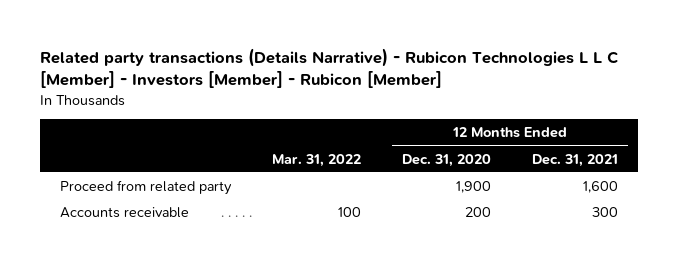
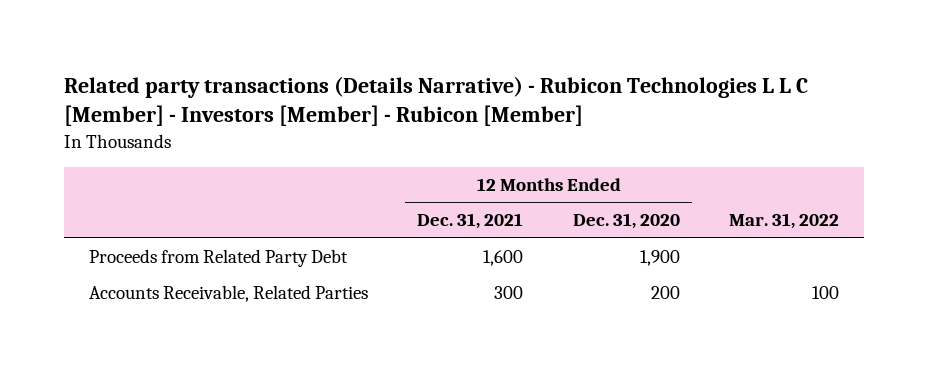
[60,180,233,196] Proceed from related party -> [88,249,348,268] Proceeds from Related Party Debt
[60,207,190,219] Accounts receivable -> [88,285,368,303] Accounts Receivable, Related Parties

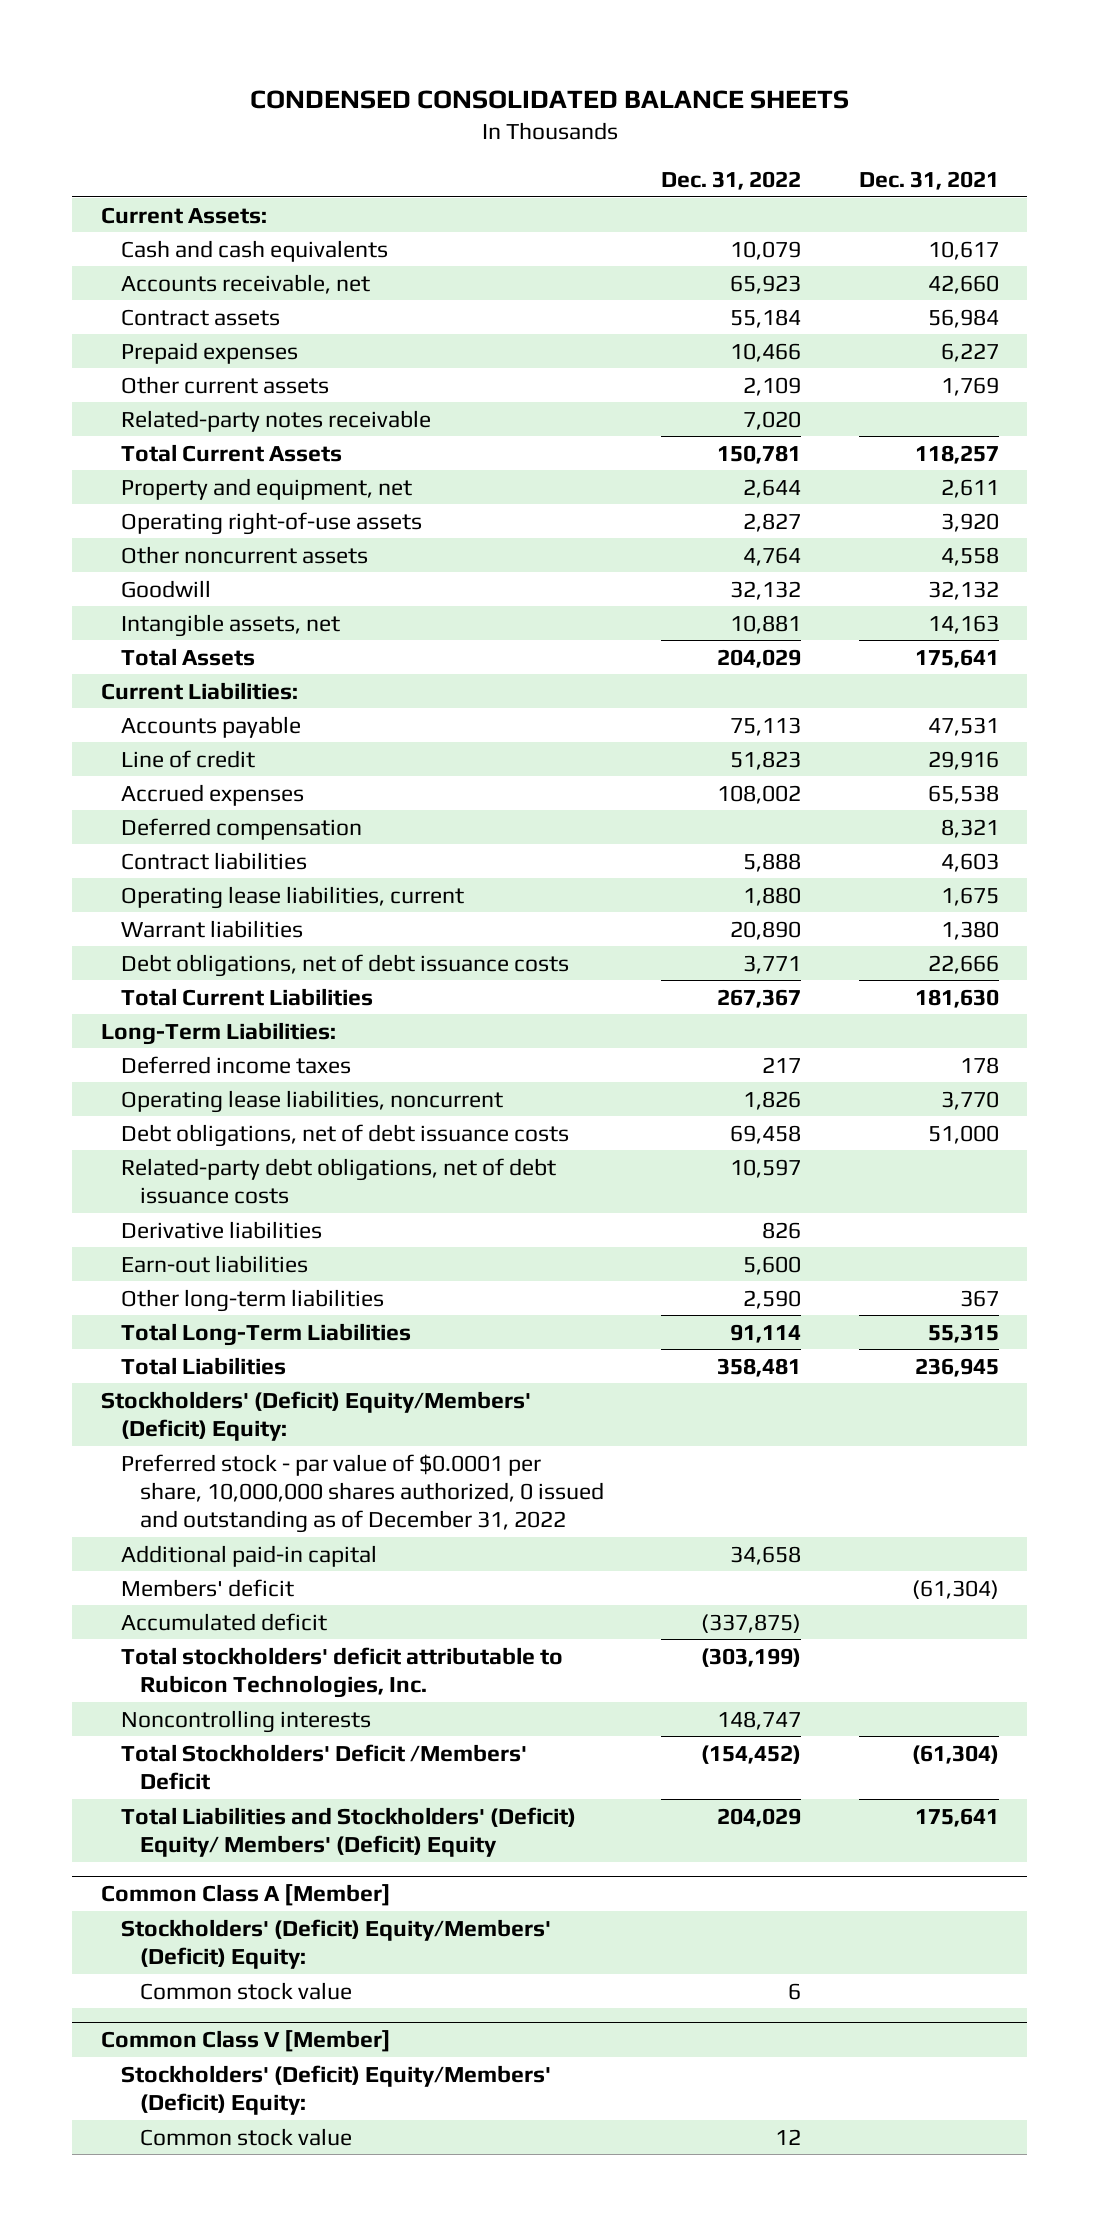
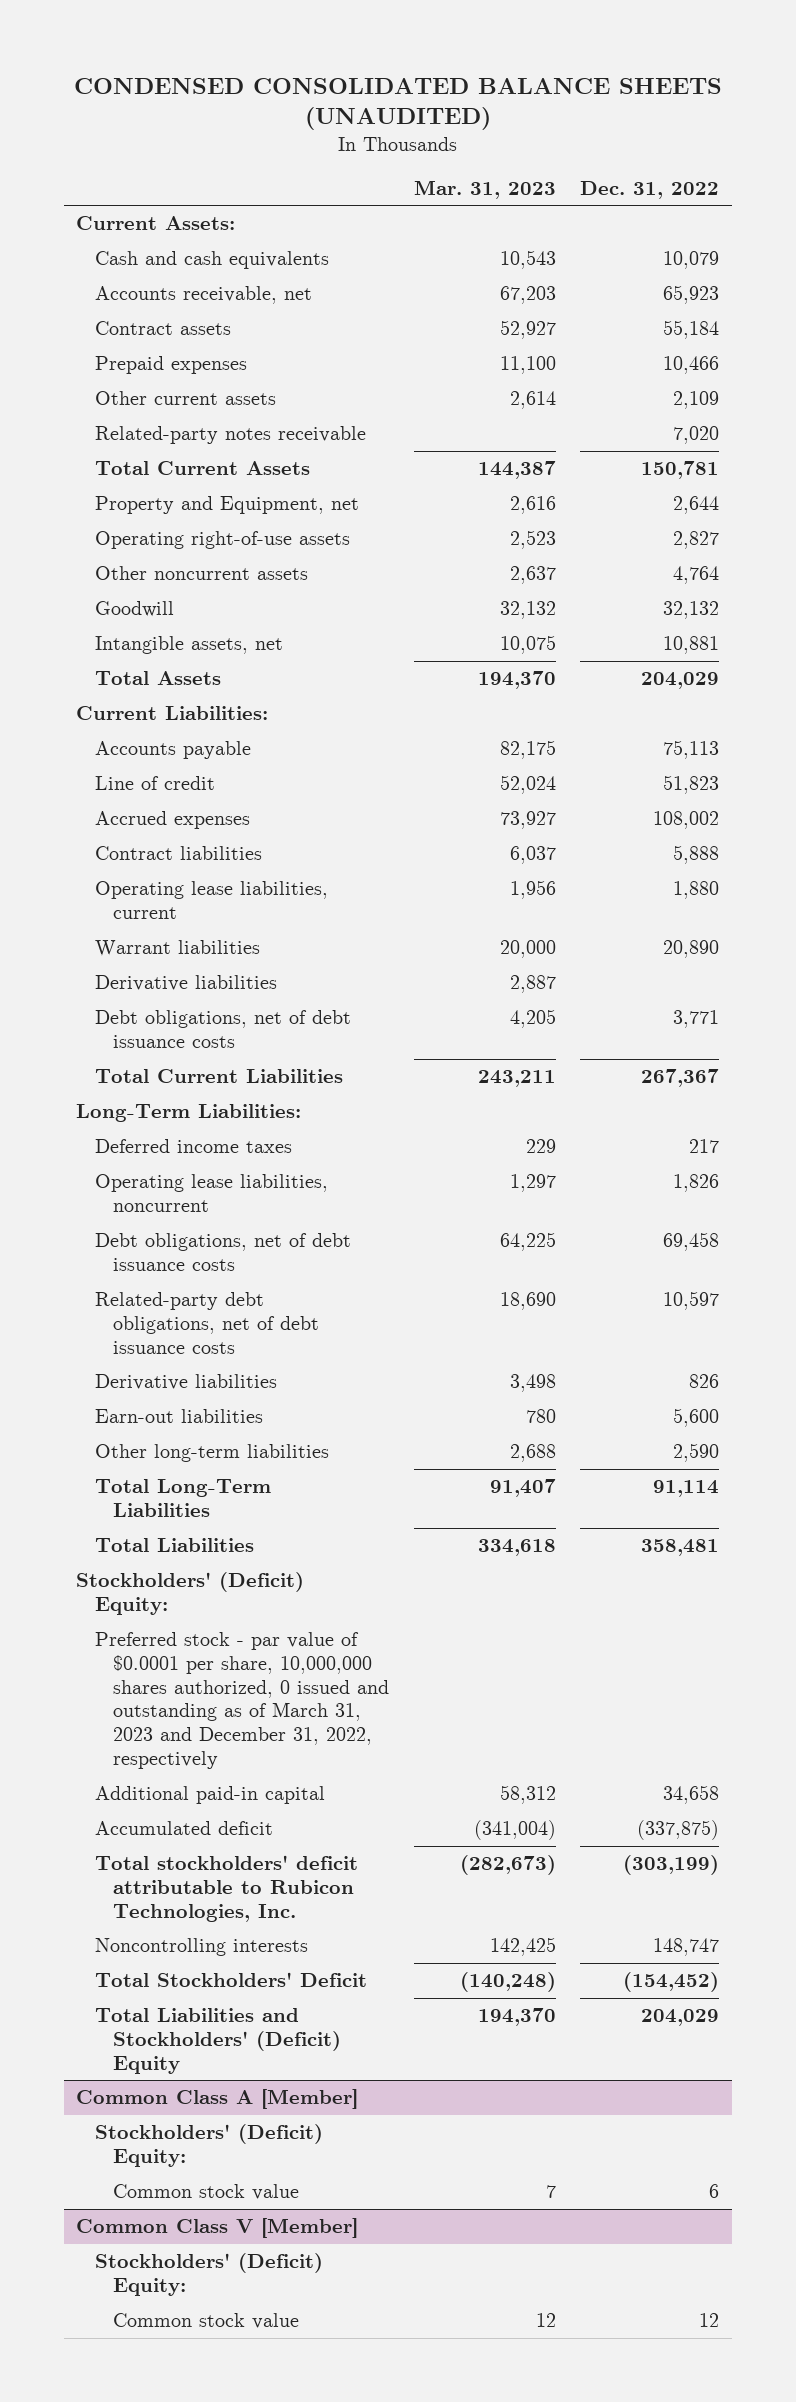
[249,90,849,110] CONDENSED CONSOLIDATED BALANCE SHEETS -> [73,78,722,131] CONDENSED CONSOLIDATED BALANCE SHEETS (UNAUDITED)
[858,171,999,191] Dec. 31, 2021 -> none
none -> [413,179,556,199] Mar. 31, 2023
[120,477,412,500] Property and equipment, net -> [94,496,359,515] Property and Equipment, net
[120,817,362,840] Deferred compensation -> none
none -> [94,975,277,992] Derivative liabilities
[101,1390,532,1442] Stockholders' (Deficit) Equity/Members' (Deficit) Equity: -> [76,1572,305,1615] Stockholders' (Deficit) Equity:
[120,1453,605,1534] Preferred stock - par value of $0.0001 per share, 10,000,000 shares authorized, 0 issued and outstanding as of December 31, 2022 -> [94,1632,390,1769] Preferred stock - par value of $0.0001 per share, 10,000,000 shares authorized, 0 issued and outstanding as of March 31, 2023 and December 31, 2022, respectively
[120,1578,294,1597] Members' deficit -> none
[120,1743,527,1791] Total Stockholders' Deficit /Members' Deficit -> [94,1972,367,1988] Total Stockholders' Deficit
[120,1806,576,1858] Total Liabilities and Stockholders' (Deficit) Equity/ Members' (Deficit) Equity -> [94,2008,342,2074] Total Liabilities and Stockholders' (Deficit) Equity
[120,1918,551,1970] Stockholders' (Deficit) Equity/Members' (Deficit) Equity: -> [94,2124,323,2167] Stockholders' (Deficit) Equity:
[120,2064,551,2116] Stockholders' (Deficit) Equity/Members' (Deficit) Equity: -> [94,2253,323,2296] Stockholders' (Deficit) Equity:

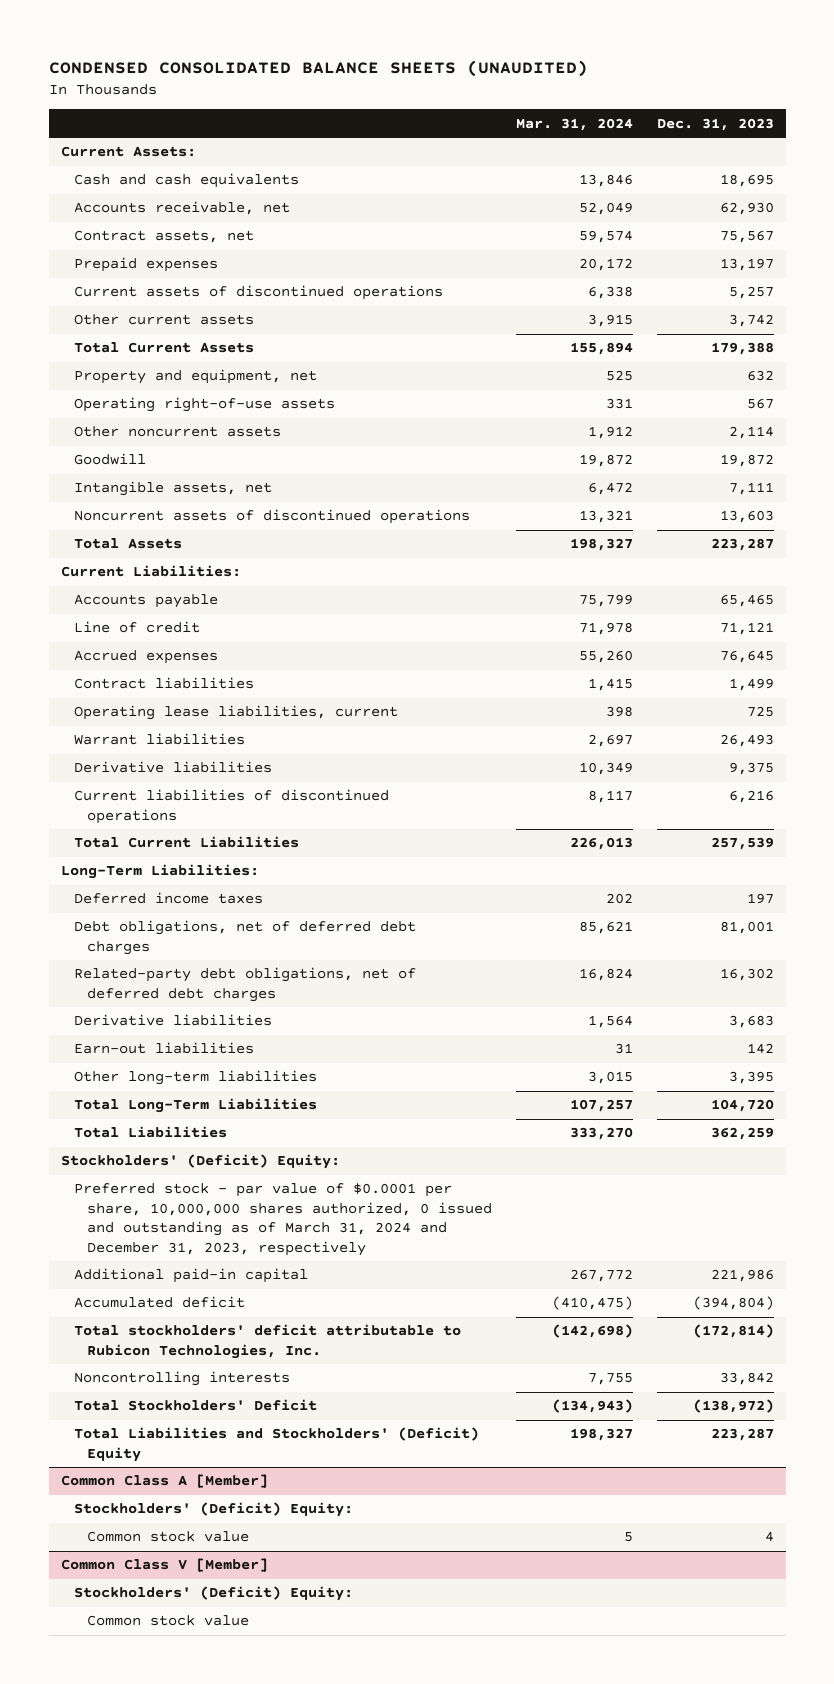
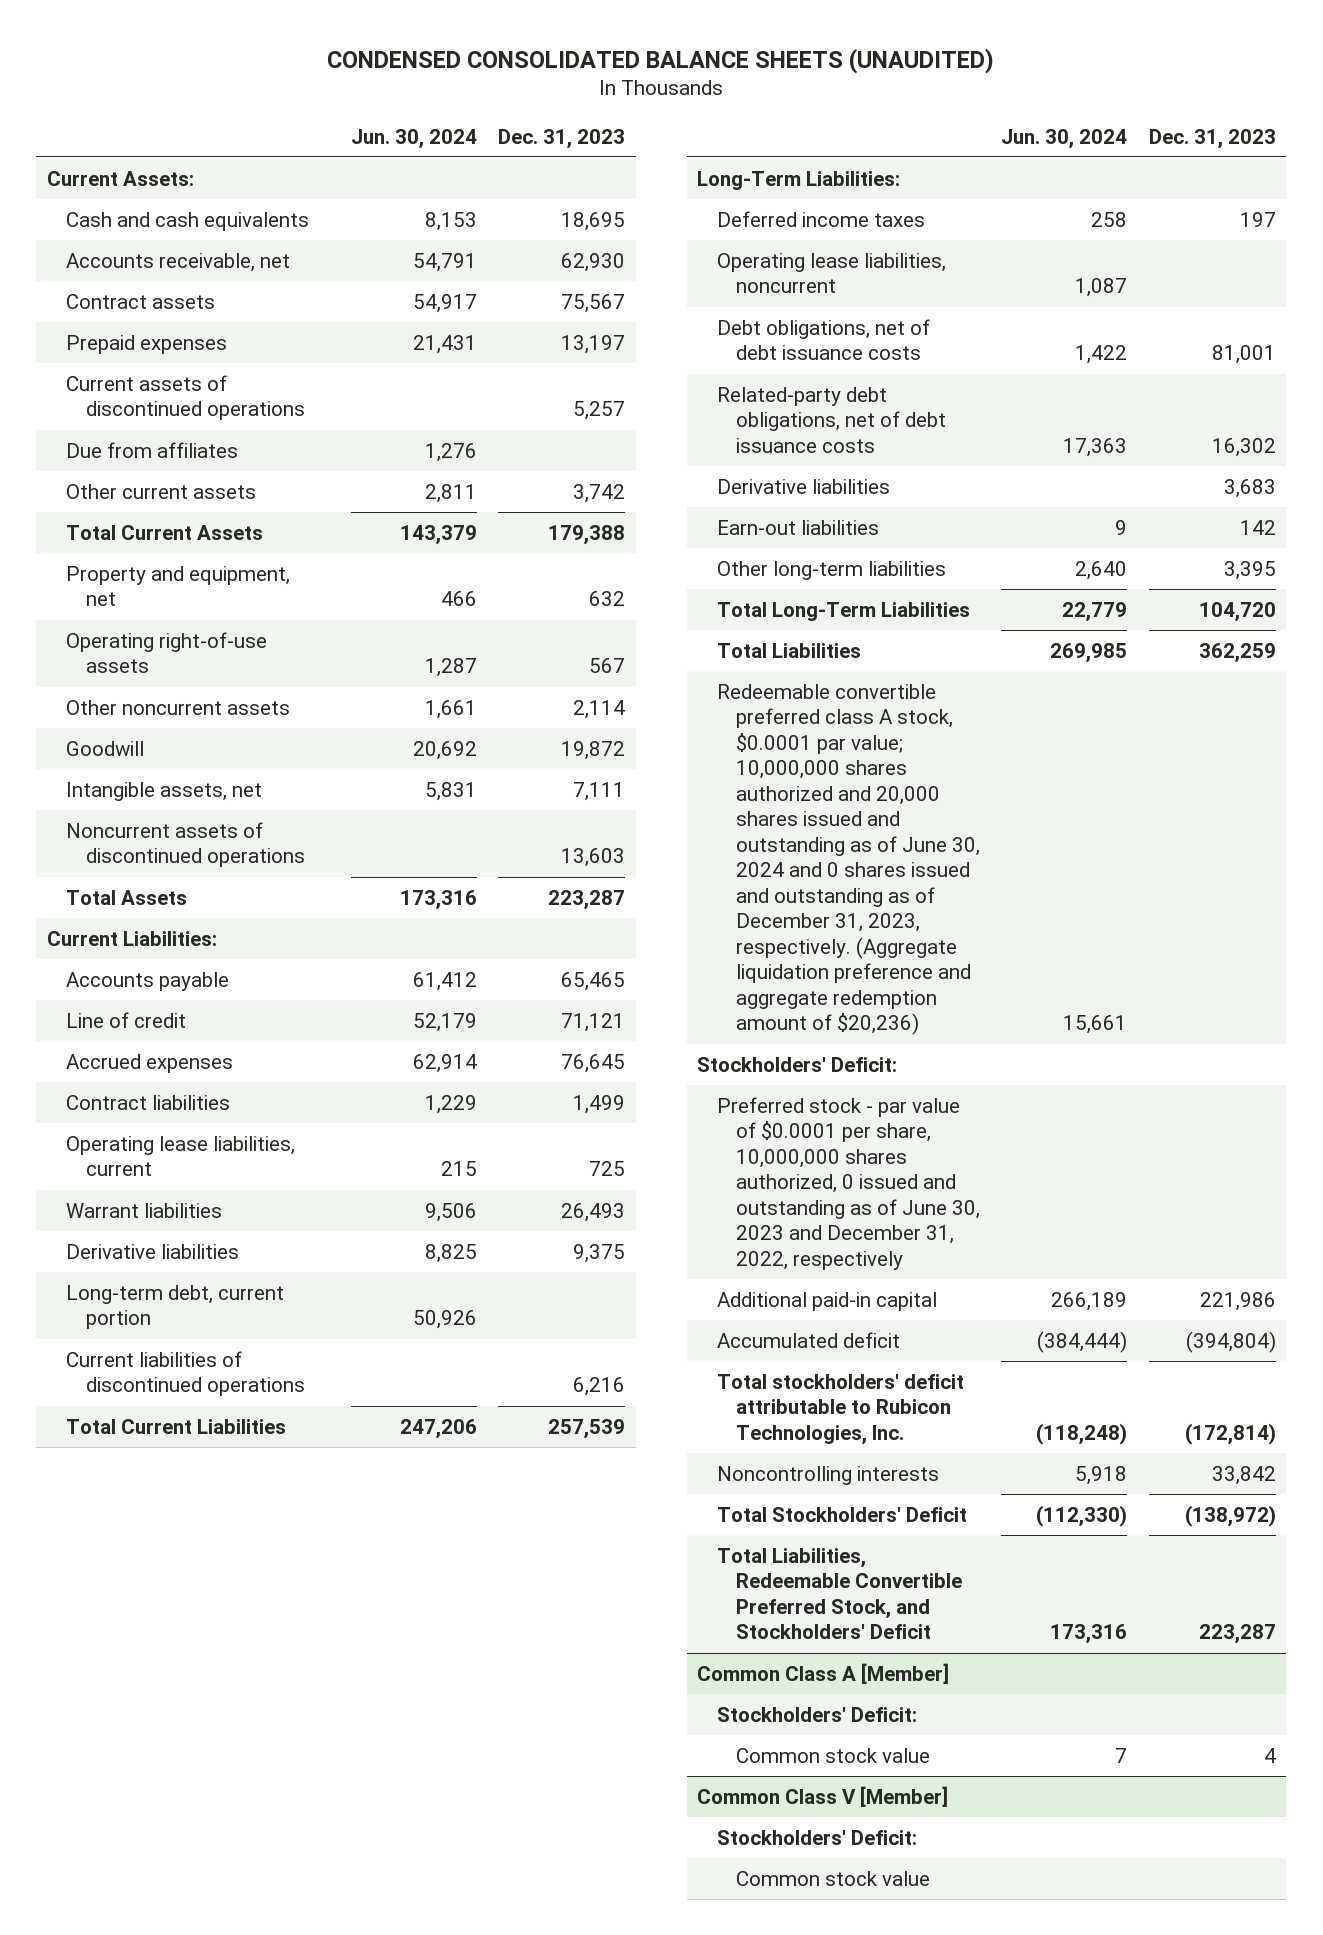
[515,117,633,131] Mar. 31, 2024 -> none
none -> [350,128,477,149] Jun. 30, 2024
[73,230,254,244] Contract assets, net -> [66,293,216,309] Contract assets
none -> [66,441,239,458] Due from affiliates
none -> [66,1284,285,1330] Long-term debt, current portion
none -> [716,252,946,294] Operating lease liabilities, noncurrent
[73,920,416,955] Debt obligations, net of deferred debt charges -> [716,318,930,361] Debt obligations, net of debt issuance costs
[73,967,416,1002] Related-party debt obligations, net of deferred debt charges -> [716,386,946,453] Related-party debt obligations, net of debt issuance costs
none -> [716,683,980,1036] Redeemable convertible preferred class A stock, $0.0001 par value; 10,000,000 shares authorized and 20,000 shares issued and outstanding as of June 30, 2024 and 0 shares issued and outstanding as of December 31, 2023, respectively. (Aggregate liquidation preference and aggregate redemption amount of $20,236)
[60,1154,340,1170] Stockholders' (Deficit) Equity: -> [697,1056,898,1072] Stockholders' Deficit:
[73,1183,492,1256] Preferred stock - par value of $0.0001 per share, 10,000,000 shares authorized, 0 issued and outstanding as of March 31, 2024 and December 31, 2023, respectively -> [716,1096,980,1270] Preferred stock - par value of $0.0001 per share, 10,000,000 shares authorized, 0 issued and outstanding as of June 30, 2023 and December 31, 2022, respectively
[73,1427,479,1462] Total Liabilities and Stockholders' (Deficit) Equity -> [716,1547,962,1640] Total Liabilities, Redeemable Convertible Preferred Stock, and Stockholders' Deficit
[73,1502,353,1518] Stockholders' (Deficit) Equity: -> [716,1706,917,1722] Stockholders' Deficit:
[73,1586,353,1602] Stockholders' (Deficit) Equity: -> [716,1829,917,1845] Stockholders' Deficit:

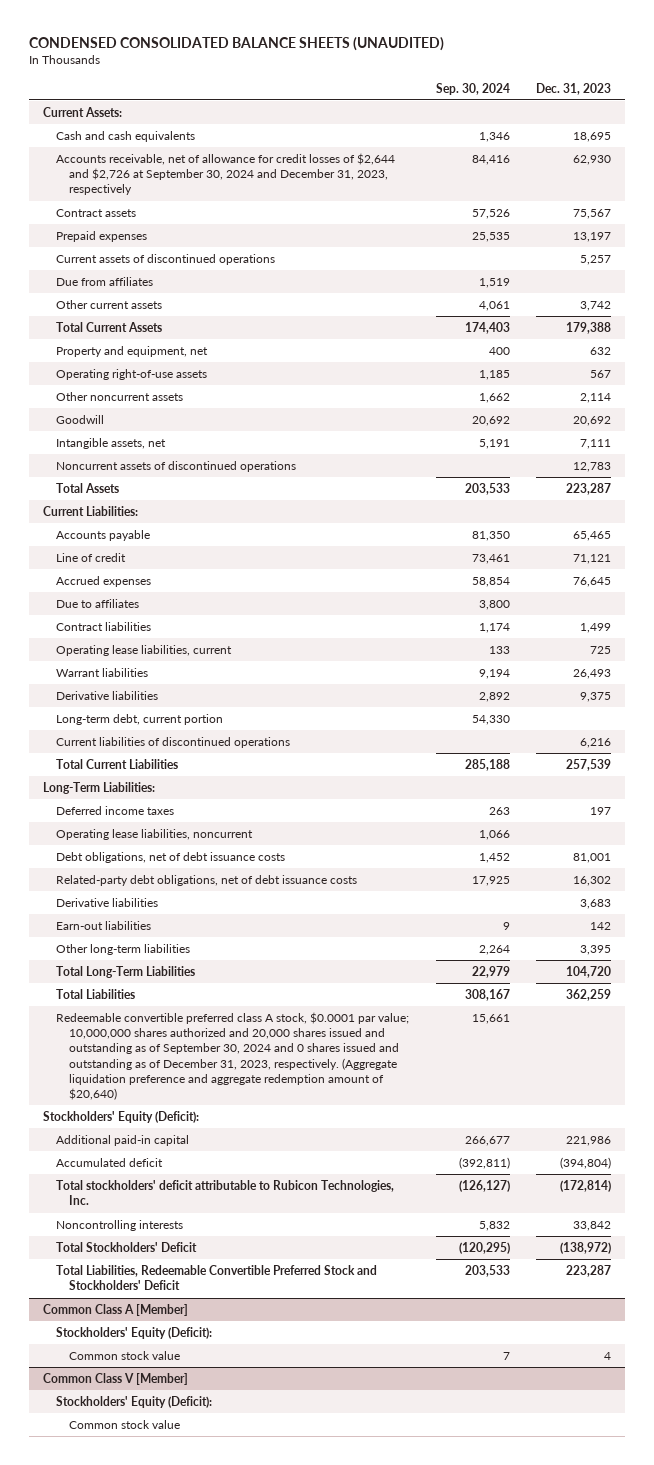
[350,128,477,149] Jun. 30, 2024 -> none
none -> [435,82,510,95] Sep. 30, 2024
[66,252,291,272] Accounts receivable, net -> [55,153,395,196] Accounts receivable, net of allowance for credit losses of $2,644 and $2,726 at September 30, 2024 and December 31, 2023, respectively
[561,740,626,760] 19,872 -> [573,416,612,427] 20,692
[561,848,626,868] 13,603 -> [573,462,612,473] 12,783
none -> [55,599,139,609] Due to affiliates
[716,1096,980,1270] Preferred stock - par value of $0.0001 per share, 10,000,000 shares authorized, 0 issued and outstanding as of June 30, 2023 and December 31, 2022, respectively -> none
[716,683,980,1036] Redeemable convertible preferred class A stock, $0.0001 par value; 10,000,000 shares authorized and 20,000 shares issued and outstanding as of June 30, 2024 and 0 shares issued and outstanding as of December 31, 2023, respectively. (Aggregate liquidation preference and aggregate redemption amount of $20,236) -> [55,1012,409,1101] Redeemable convertible preferred class A stock, $0.0001 par value; 10,000,000 shares authorized and 20,000 shares issued and outstanding as of September 30, 2024 and 0 shares issued and outstanding as of December 31, 2023, respectively. (Aggregate liquidation preference and aggregate redemption amount of $20,640)
[697,1056,898,1072] Stockholders' Deficit: -> [42,1111,199,1124] Stockholders' Equity (Deficit):
[716,1547,962,1640] Total Liabilities, Redeemable Convertible Preferred Stock, and Stockholders' Deficit -> [55,1265,377,1291] Total Liabilities, Redeemable Convertible Preferred Stock and Stockholders' Deficit
[716,1706,917,1722] Stockholders' Deficit: -> [55,1327,212,1340] Stockholders' Equity (Deficit):
[716,1829,917,1845] Stockholders' Deficit: -> [55,1396,212,1409] Stockholders' Equity (Deficit):

